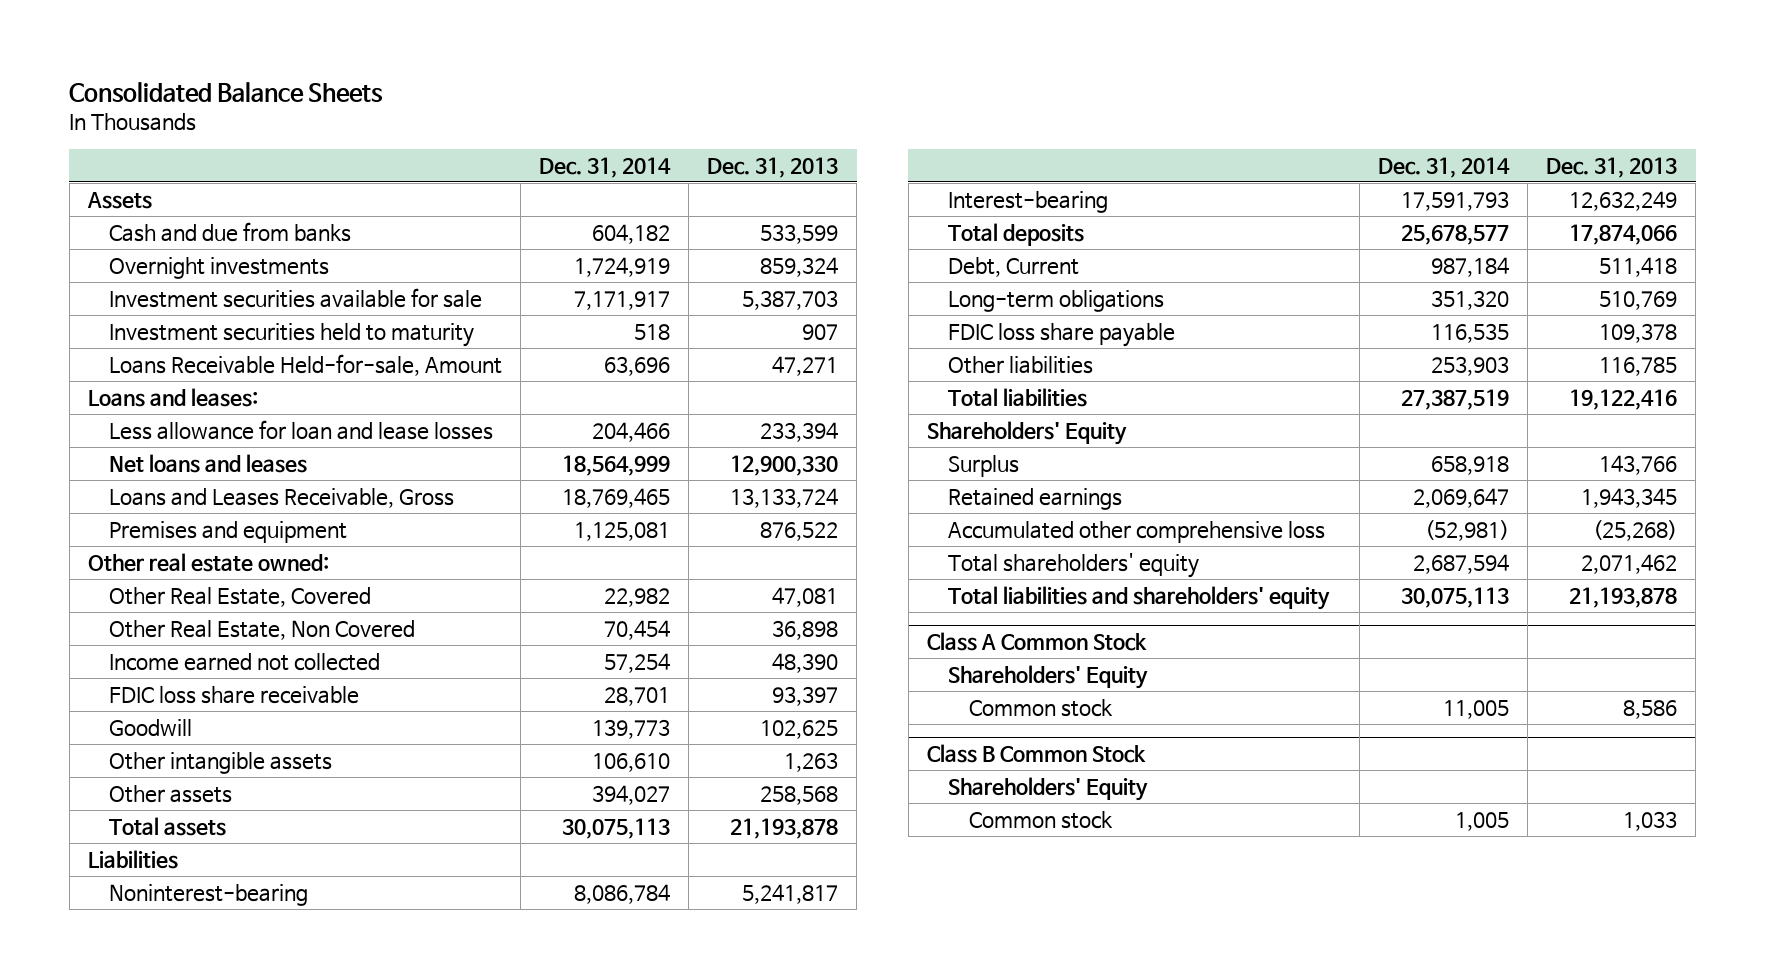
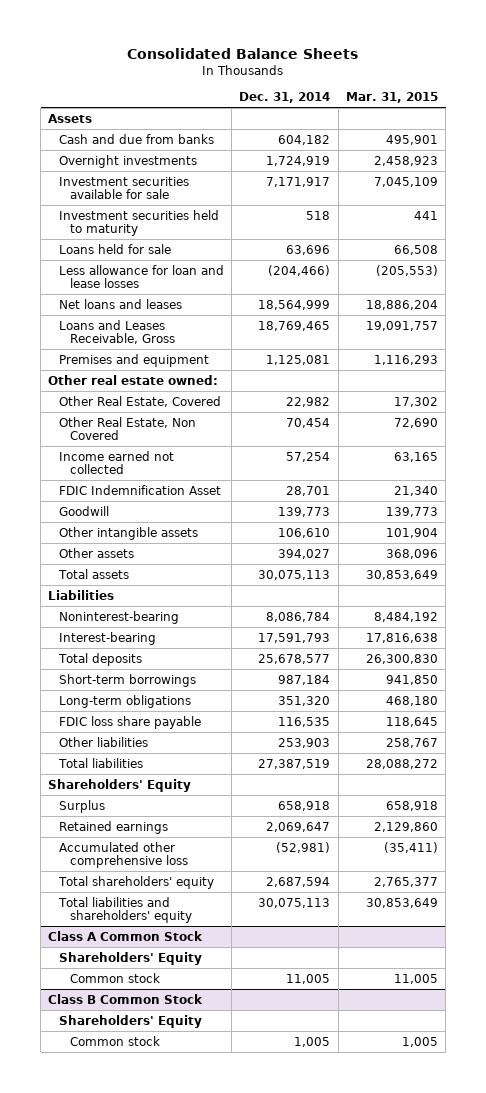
[707,156,839,178] Dec. 31, 2013 -> none
none -> [345,92,438,104] Mar. 31, 2015
[87,387,258,407] Loans and leases: -> none
[108,353,502,376] Loans Receivable Held-for-sale, Amount -> [59,243,172,254] Loans held for sale
[591,421,670,442] 204,466 -> [268,264,331,276] (204,466)
[108,685,359,704] FDIC loss share receivable -> [59,484,222,495] FDIC Indemnification Asset
[947,256,1079,277] Debt, Current -> [59,673,197,687] Short-term borrowings

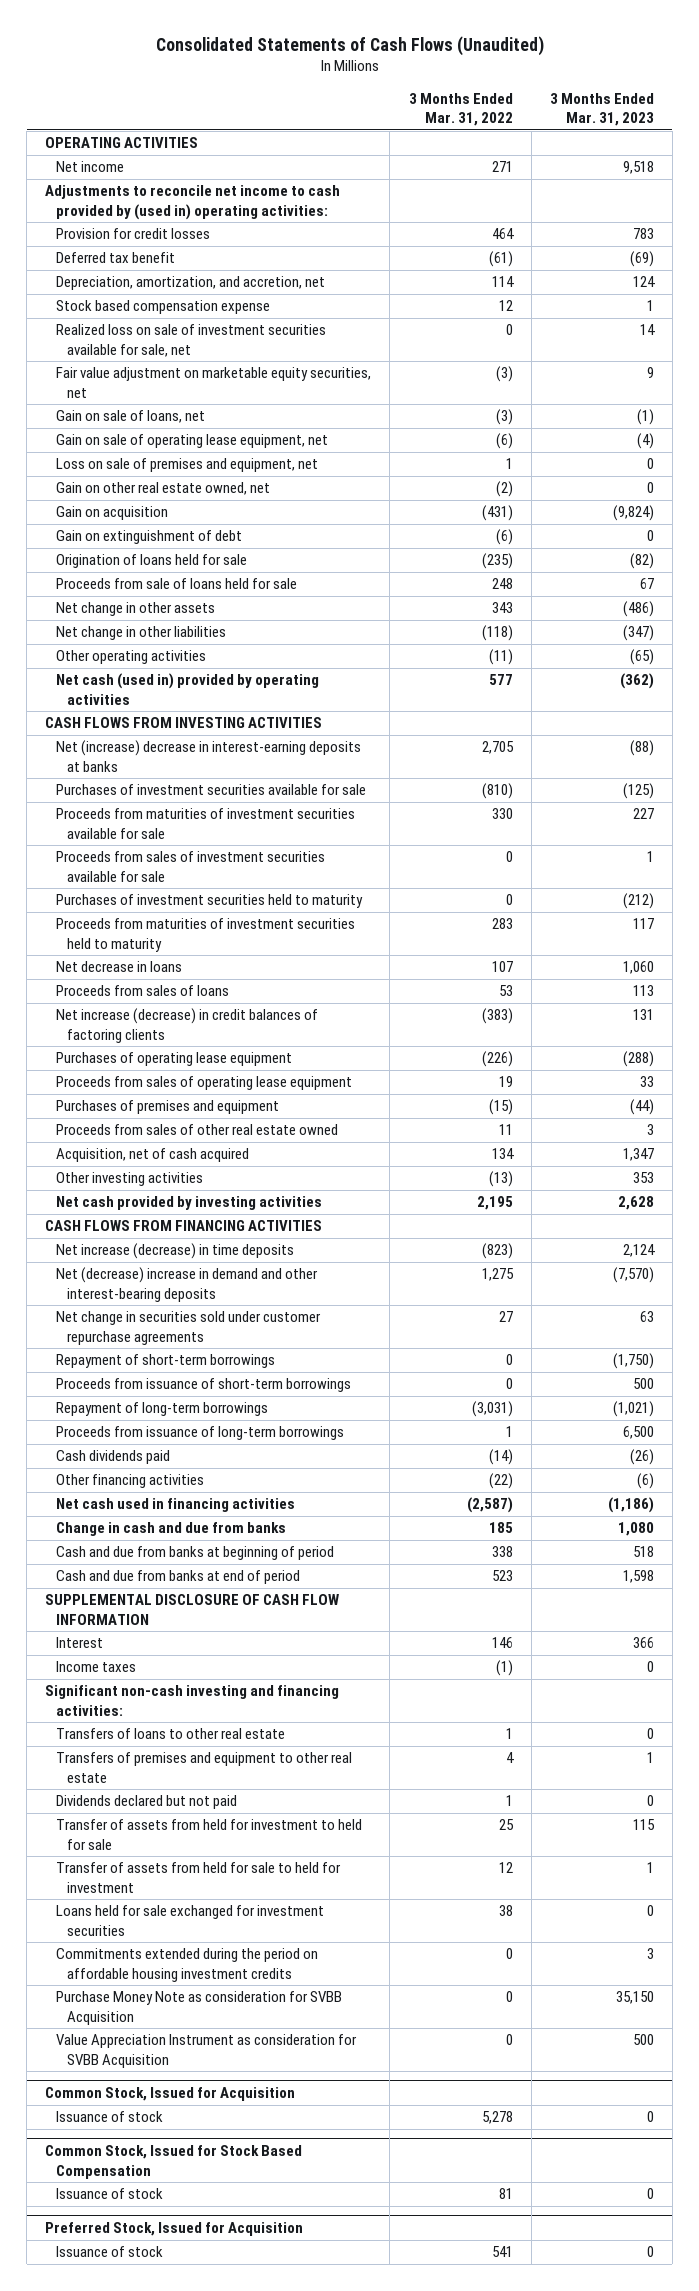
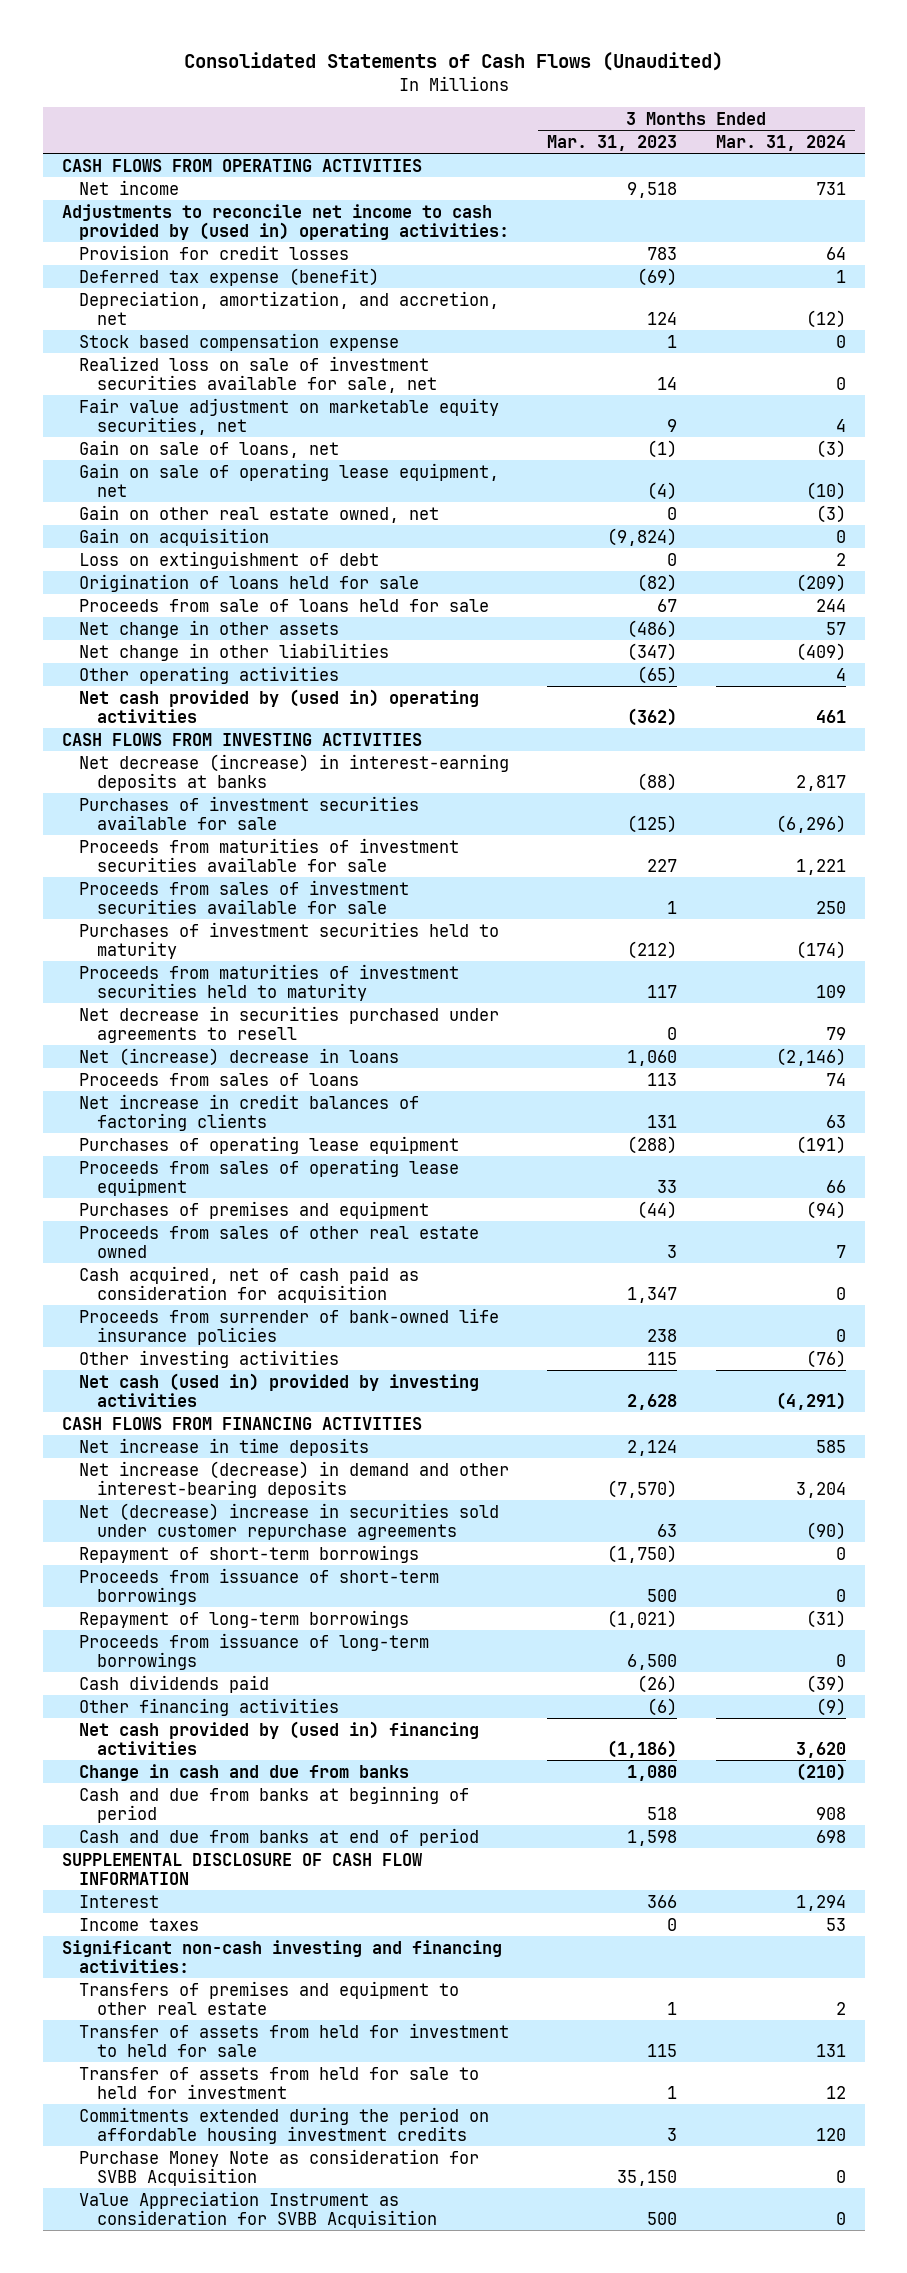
[408,92,513,127] 3 Months Ended Mar. 31, 2022 -> none
none -> [715,134,846,151] Mar. 31, 2024
[45,137,199,149] OPERATING ACTIVITIES -> [61,158,422,172] CASH FLOWS FROM OPERATING ACTIVITIES
[56,252,176,264] Deferred tax benefit -> [79,267,380,286] Deferred tax expense (benefit)
[56,458,319,473] Loss on sale of premises and equipment, net -> none
[56,530,243,545] Gain on extinguishment of debt -> [79,550,380,569] Loss on extinguishment of debt
[56,673,320,706] Net cash (used in) provided by operating activities -> [79,688,480,723] Net cash provided by (used in) operating activities
[56,740,362,773] Net (increase) decrease in interest-earning deposits at banks -> [79,753,510,791] Net decrease (increase) in interest-earning deposits at banks
none -> [79,1005,500,1043] Net decrease in securities purchased under agreements to resell
[56,961,183,973] Net decrease in loans -> [79,1047,400,1066] Net (increase) decrease in loans
[56,1008,319,1044] Net increase (decrease) in credit balances of factoring clients -> [79,1093,420,1131] Net increase in credit balances of factoring clients
[56,1148,250,1163] Acquisition, net of cash acquired -> [79,1265,420,1303] Cash acquired, net of cash paid as consideration for acquisition
none -> [79,1307,500,1345] Proceeds from surrender of bank-owned life insurance policies
[632,1172,654,1184] 353 -> [647,1351,678,1365] 115
[56,1196,323,1211] Net cash provided by investing activities -> [79,1372,480,1407] Net cash (used in) provided by investing activities
[56,1243,295,1260] Net increase (decrease) in time deposits -> [79,1437,370,1456] Net increase in time deposits
[56,1267,319,1303] Net (decrease) increase in demand and other interest-bearing deposits -> [79,1460,510,1498] Net increase (decrease) in demand and other interest-bearing deposits
[56,1311,322,1346] Net change in securities sold under customer repurchase agreements -> [79,1502,500,1540] Net (decrease) increase in securities sold under customer repurchase agreements
[56,1498,296,1513] Net cash used in financing activities -> [79,1720,480,1755] Net cash provided by (used in) financing activities
[56,1728,286,1740] Transfers of loans to other real estate -> none
[56,1795,238,1810] Dividends declared but not paid -> none
[56,1905,325,1937] Loans held for sale exchanged for investment securities -> none
[45,2087,296,2102] Common Stock, Issued for Acquisition -> none
[56,2111,164,2123] Issuance of stock -> none
[45,2145,303,2179] Common Stock, Issued for Stock Based Compensation -> none
[56,2188,164,2200] Issuance of stock -> none
[45,2222,304,2237] Preferred Stock, Issued for Acquisition -> none
[56,2246,164,2258] Issuance of stock -> none

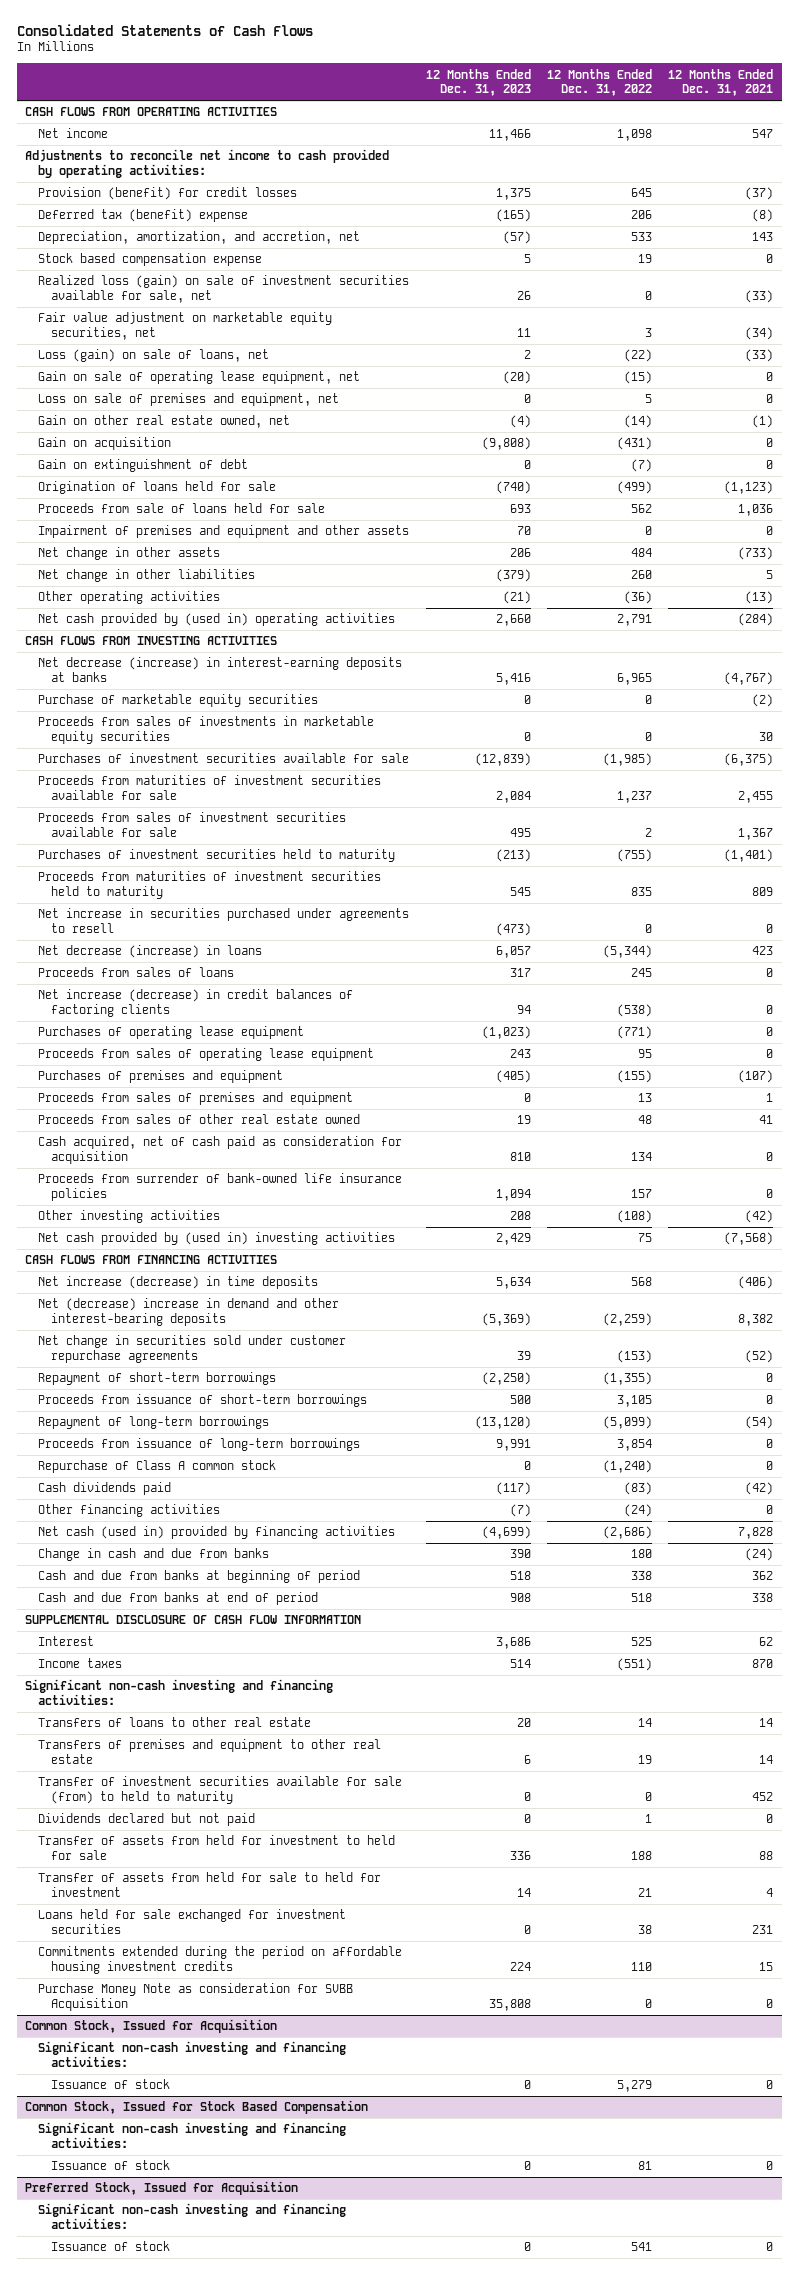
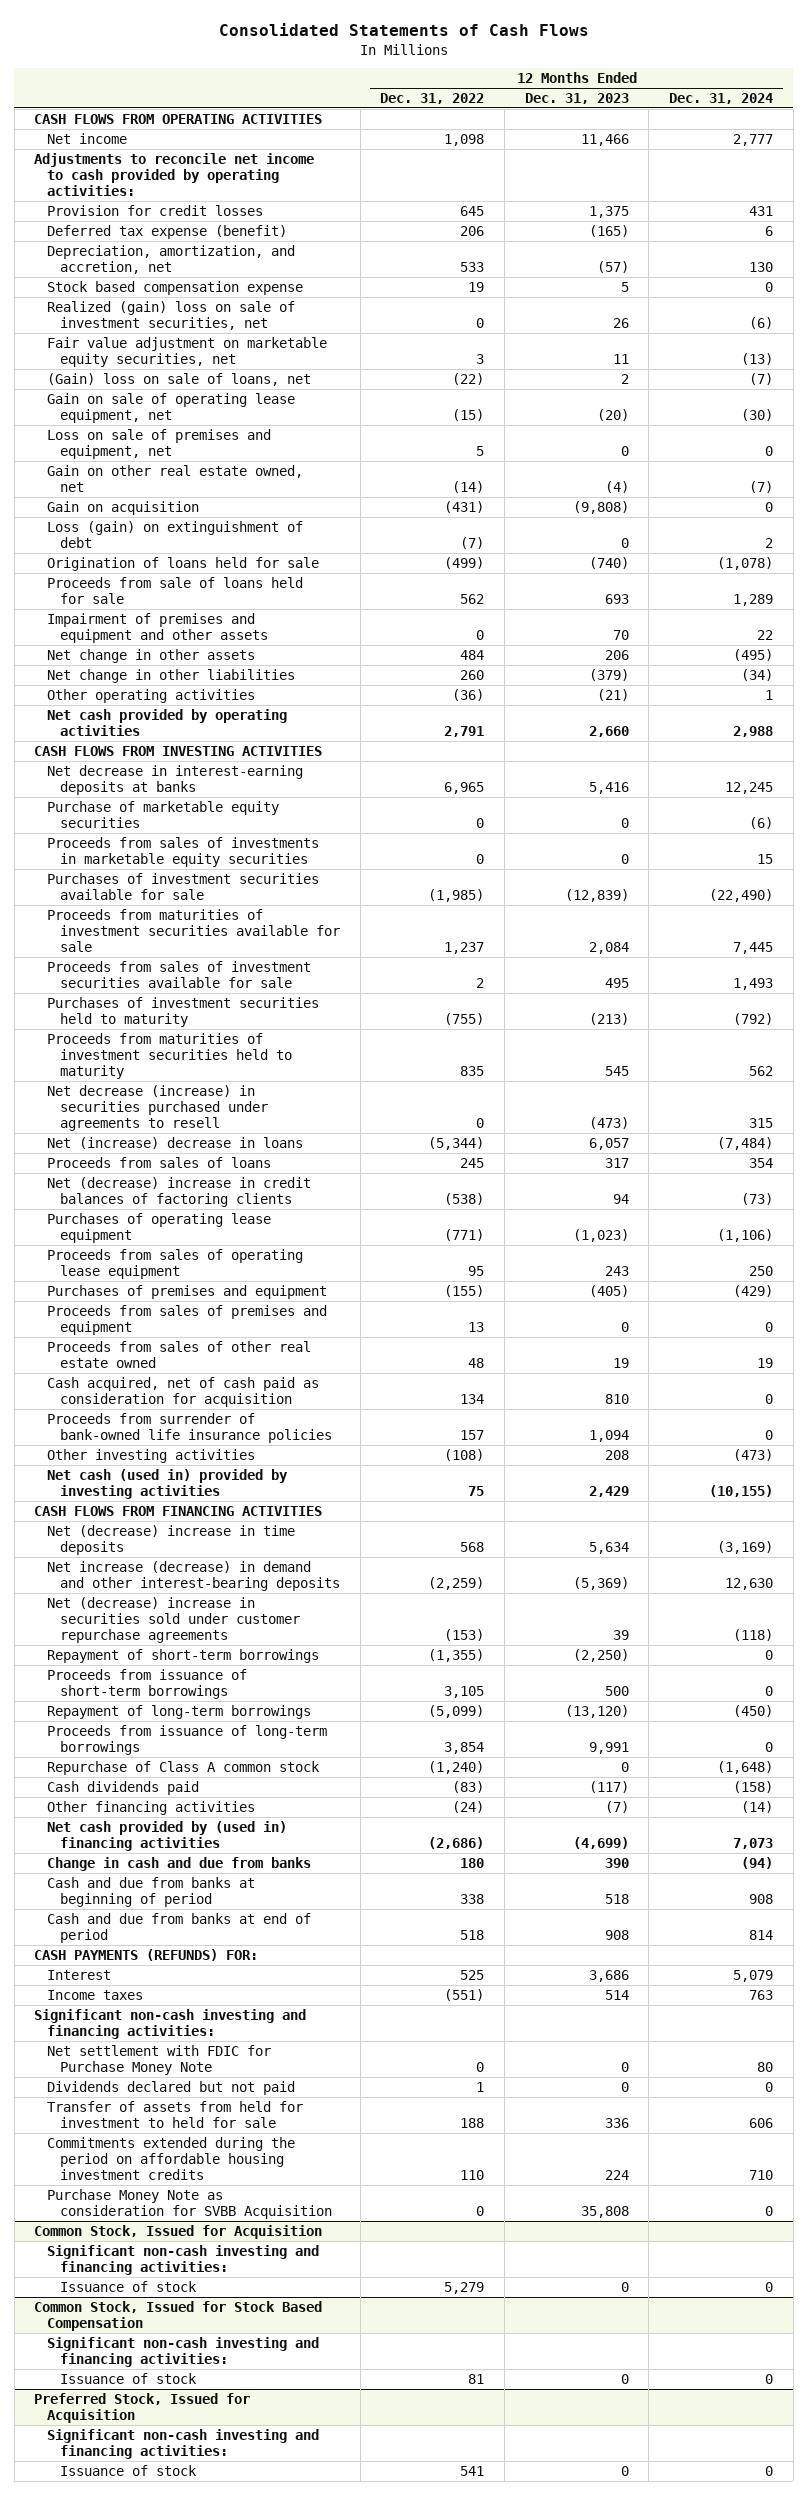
[668,68,774,97] 12 Months Ended Dec. 31, 2021 -> none
none -> [668,92,773,104] Dec. 31, 2024
[38,187,298,201] Provision (benefit) for credit losses -> [47,204,264,216] Provision for credit losses
[38,209,249,223] Deferred tax (benefit) expense -> [47,224,288,239] Deferred tax expense (benefit)
[38,275,410,303] Realized loss (gain) on sale of investment securities available for sale, net -> [47,300,296,331] Realized (gain) loss on sale of investment securities, net
[38,349,270,363] Loss (gain) on sale of loans, net -> [47,372,312,386] (Gain) loss on sale of loans, net
[38,459,249,473] Gain on extinguishment of debt -> [47,520,304,549] Loss (gain) on extinguishment of debt
[38,613,396,627] Net cash provided by (used in) operating activities -> [47,708,288,737] Net cash provided by operating activities
[38,657,403,682] Net decrease (increase) in interest-earning deposits at banks -> [47,764,304,796] Net decrease in interest-earning deposits at banks
[38,908,410,933] Net increase in securities purchased under agreements to resell -> [47,1084,268,1132] Net decrease (increase) in securities purchased under agreements to resell
[38,945,263,959] Net decrease (increase) in loans -> [47,1136,304,1149] Net (increase) decrease in loans
[38,989,354,1017] Net increase (decrease) in credit balances of factoring clients -> [47,1176,312,1208] Net (decrease) increase in credit balances of factoring clients
[38,1232,396,1246] Net cash provided by (used in) investing activities -> [47,1468,289,1500] Net cash (used in) provided by investing activities
[38,1276,319,1290] Net increase (decrease) in time deposits -> [47,1524,296,1556] Net (decrease) increase in time deposits
[38,1298,340,1326] Net (decrease) increase in demand and other interest-bearing deposits -> [47,1560,340,1592] Net increase (decrease) in demand and other interest-bearing deposits
[38,1335,347,1363] Net change in securities sold under customer repurchase agreements -> [47,1596,300,1644] Net (decrease) increase in securities sold under customer repurchase agreements
[38,1526,396,1540] Net cash (used in) provided by financing activities -> [47,1820,288,1852] Net cash provided by (used in) financing activities
[25,1615,362,1625] SUPPLEMENTAL DISCLOSURE OF CASH FLOW INFORMATION -> none
none -> [34,1948,259,1961] CASH PAYMENTS (REFUNDS) FOR:
[38,1717,312,1728] Transfers of loans to other real estate -> none
[38,1739,382,1764] Transfers of premises and equipment to other real estate -> none
[38,1776,403,1804] Transfer of investment securities available for sale (from) to held to maturity -> none
none -> [47,2044,272,2076] Net settlement with FDIC for Purchase Money Note
[38,1872,382,1897] Transfer of assets from held for sale to held for investment -> none
[38,1909,347,1934] Loans held for sale exchanged for investment securities -> none

